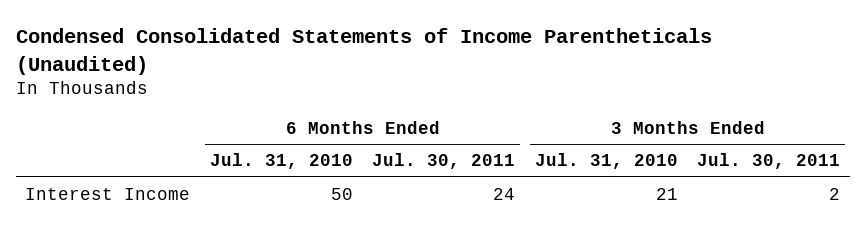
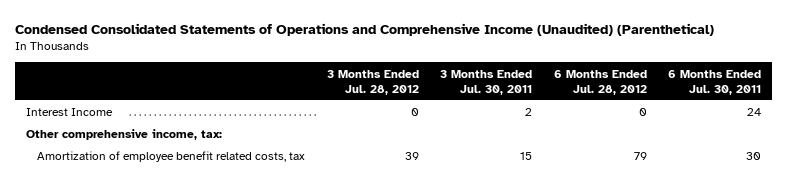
[15,28,712,75] Condensed Consolidated Statements of Income Parentheticals (Unaudited) -> [15,22,715,36] Condensed Consolidated Statements of Operations and Comprehensive Income (Unaudited) (Parenthetical)
[209,153,353,170] Jul. 31, 2010 -> none
[534,153,678,170] Jul. 31, 2010 -> none
none -> [326,69,419,95] 3 Months Ended Jul. 28, 2012
none -> [553,69,647,95] 6 Months Ended Jul. 28, 2012
none -> [26,129,223,141] Other comprehensive income, tax:
none -> [36,151,305,163] Amortization of employee benefit related costs, tax

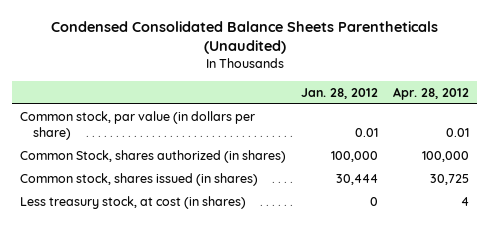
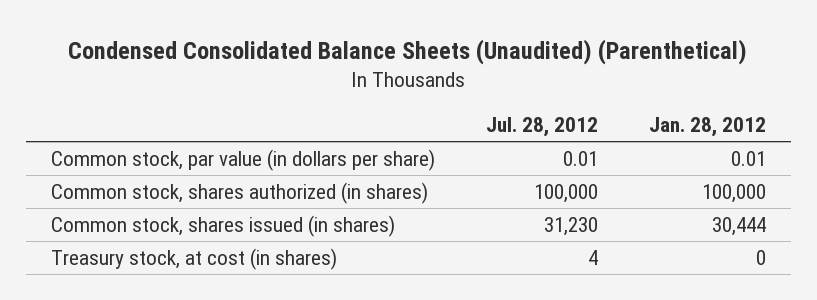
[50,20,438,55] Condensed Consolidated Balance Sheets Parentheticals (Unaudited) -> [68,38,748,65] Condensed Consolidated Balance Sheets (Unaudited) (Parenthetical)
[393,86,470,100] Apr. 28, 2012 -> none
none -> [485,117,598,138] Jul. 28, 2012
[19,150,286,164] Common Stock, shares authorized (in shares) -> [51,181,429,204] Common stock, shares authorized (in shares)
[19,196,246,210] Less treasury stock, at cost (in shares) -> [51,247,338,270] Treasury stock, at cost (in shares)

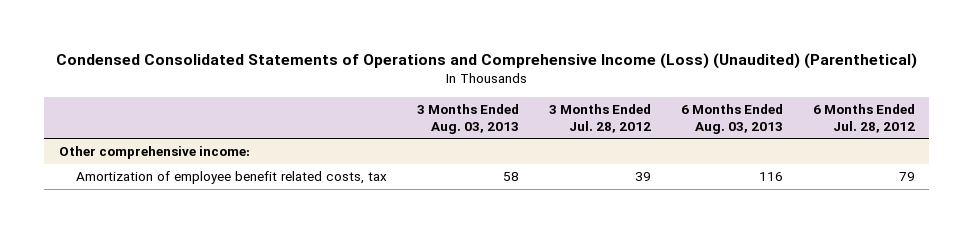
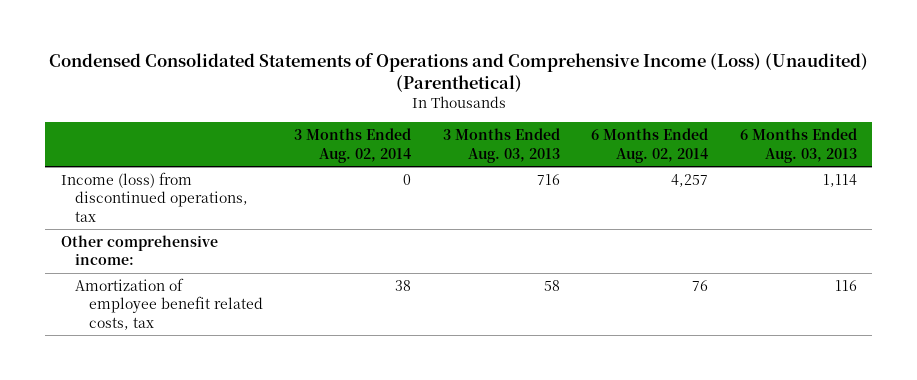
[548,104,651,133] 3 Months Ended Jul. 28, 2012 -> none
[812,104,915,133] 6 Months Ended Jul. 28, 2012 -> none
none -> [294,128,412,163] 3 Months Ended Aug. 02, 2014
none -> [591,128,709,163] 6 Months Ended Aug. 02, 2014
none -> [60,171,248,222] Income (loss) from discontinued operations, tax

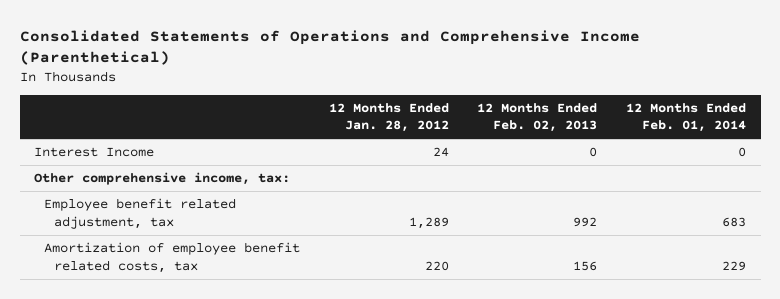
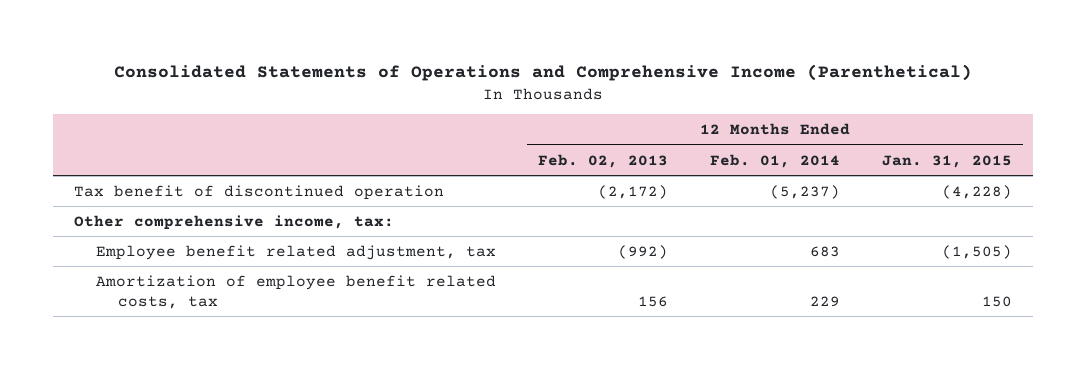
[328,102,449,133] 12 Months Ended Jan. 28, 2012 -> none
none -> [882,154,1013,168] Jan. 31, 2015
[33,147,154,158] Interest Income -> none
none -> [73,184,444,200] Tax benefit of discontinued operation
[573,216,598,227] 992 -> [617,244,668,259] (992)

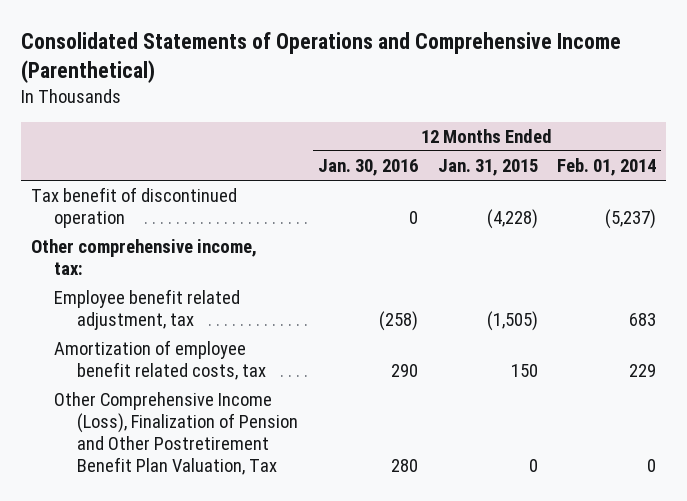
[537,153,668,168] Feb. 02, 2013 -> none
none -> [317,159,418,177] Jan. 30, 2016
none -> [53,392,299,475] Other Comprehensive Income (Loss), Finalization of Pension and Other Postretirement Benefit Plan Valuation, Tax

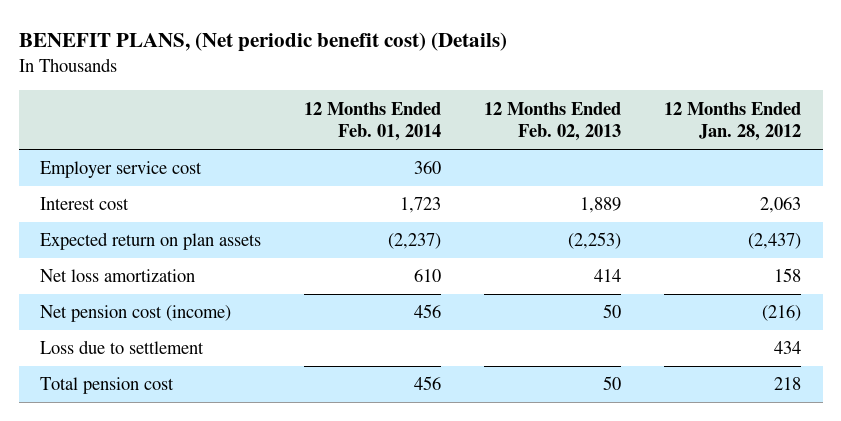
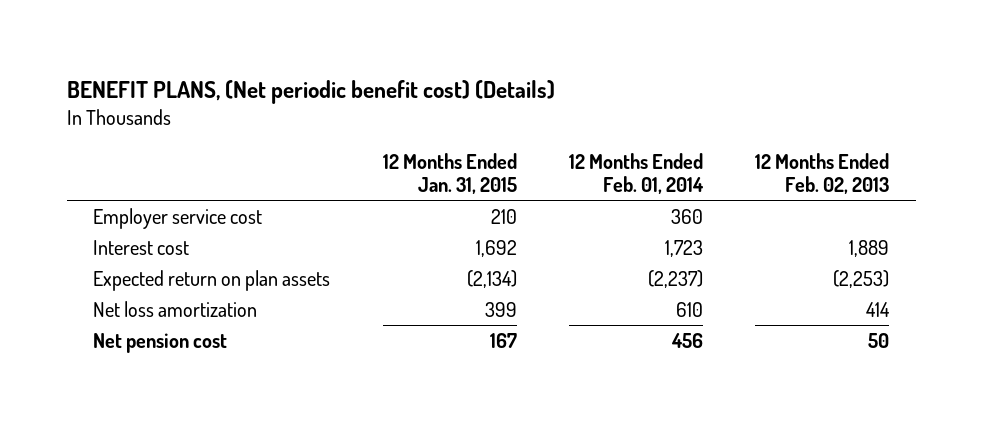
[664,101,802,142] 12 Months Ended Jan. 28, 2012 -> none
none -> [382,152,517,194] 12 Months Ended Jan. 31, 2015
[40,305,232,323] Net pension cost (income) -> none
[40,340,205,355] Loss due to settlement -> none
[40,377,175,395] Total pension cost -> [93,333,228,354] Net pension cost

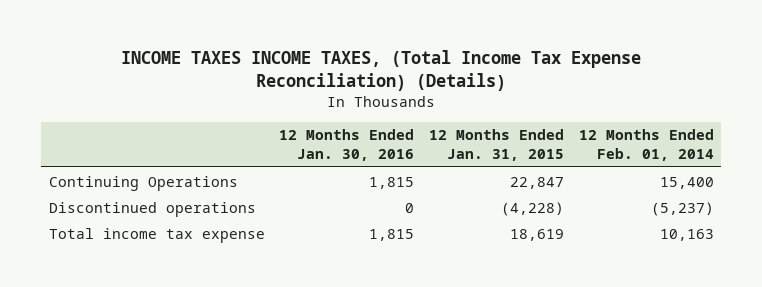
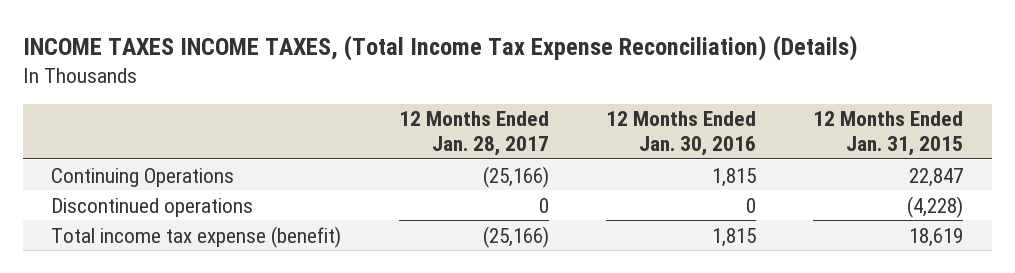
[578,129,714,161] 12 Months Ended Feb. 01, 2014 -> none
none -> [398,111,549,156] 12 Months Ended Jan. 28, 2017
[48,227,265,243] Total income tax expense -> [51,225,342,248] Total income tax expense (benefit)

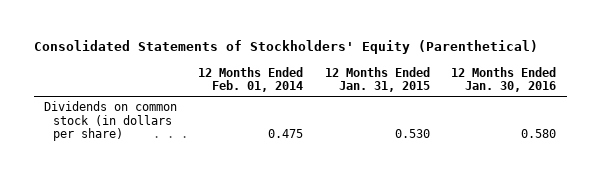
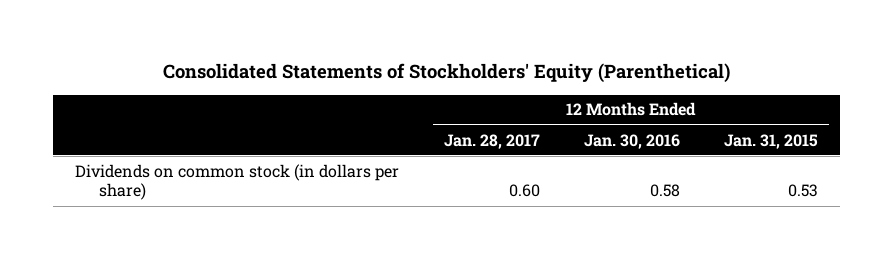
[198,66,304,93] 12 Months Ended Feb. 01, 2014 -> none
none -> [443,133,540,149] Jan. 28, 2017
[394,129,430,139] 0.530 -> [788,184,819,198] 0.53
[521,129,557,139] 0.580 -> [650,184,681,198] 0.58

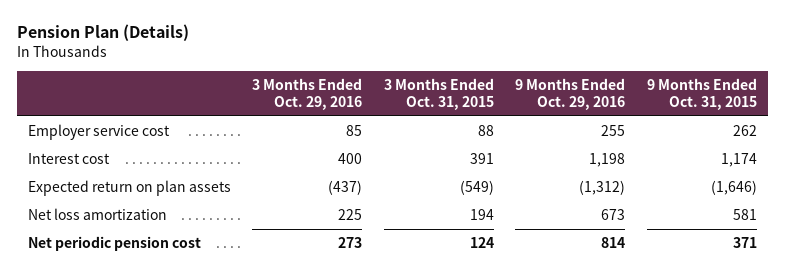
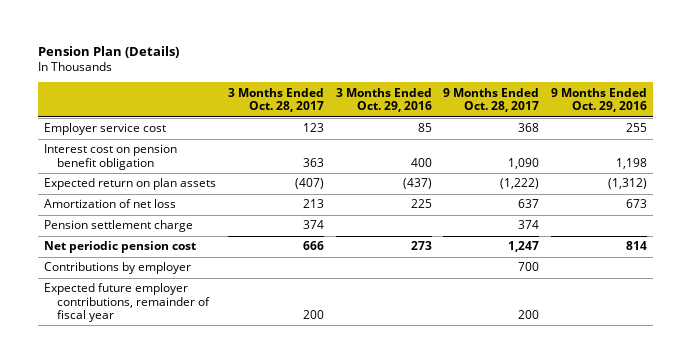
[383,77,494,110] 3 Months Ended Oct. 31, 2015 -> none
[646,77,757,110] 9 Months Ended Oct. 31, 2015 -> none
none -> [227,87,324,113] 3 Months Ended Oct. 28, 2017
none -> [443,87,540,113] 9 Months Ended Oct. 28, 2017
[27,152,110,164] Interest cost -> [44,144,178,170] Interest cost on pension benefit obligation
[27,207,167,220] Net loss amortization -> [44,199,177,209] Amortization of net loss
none -> [44,220,194,233] Pension settlement charge
none -> [44,262,192,275] Contributions by employer
none -> [44,283,211,323] Expected future employer contributions, remainder of fiscal year

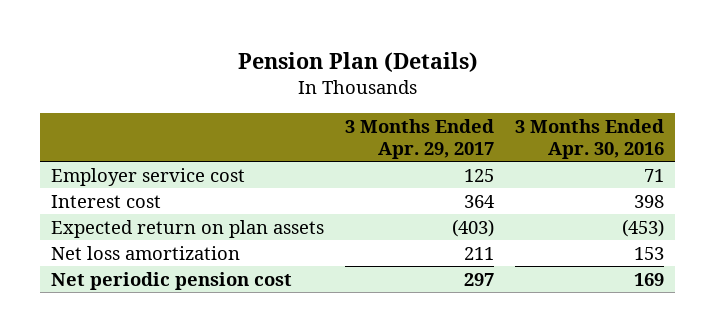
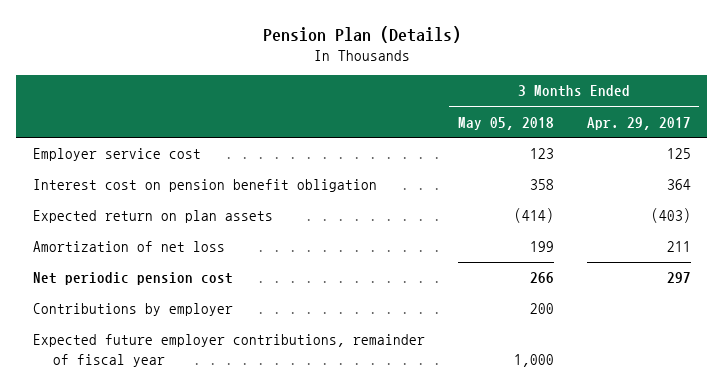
[515,118,665,159] 3 Months Ended Apr. 30, 2016 -> none
none -> [457,116,554,130] May 05, 2018
[50,194,161,208] Interest cost -> [32,179,377,193] Interest cost on pension benefit obligation
[50,245,240,260] Net loss amortization -> [32,241,225,253] Amortization of net loss
none -> [32,303,233,317] Contributions by employer
none -> [32,334,425,367] Expected future employer contributions, remainder of fiscal year

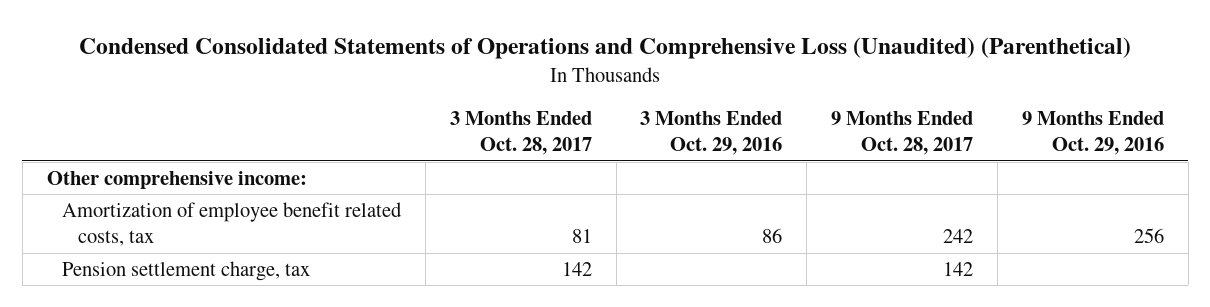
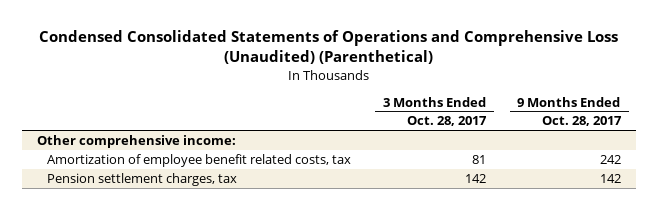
[640,111,783,156] 3 Months Ended Oct. 29, 2016 -> none
[1021,111,1164,156] 9 Months Ended Oct. 29, 2016 -> none
[62,260,311,281] Pension settlement charge, tax -> [47,172,238,186] Pension settlement charges, tax

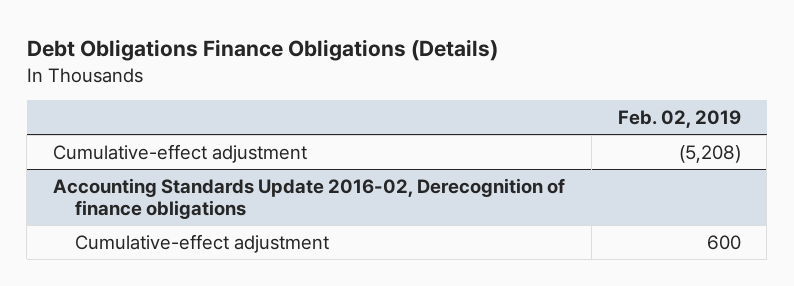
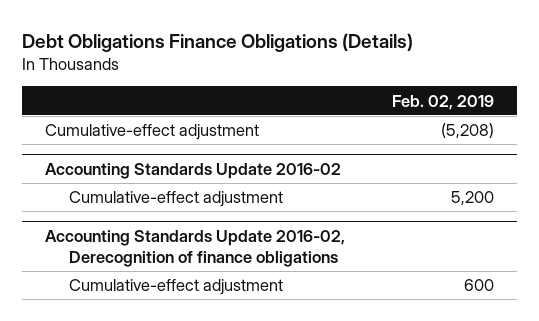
none -> [45,162,342,179] Accounting Standards Update 2016-02
none -> [69,191,284,208] Cumulative-effect adjustment

